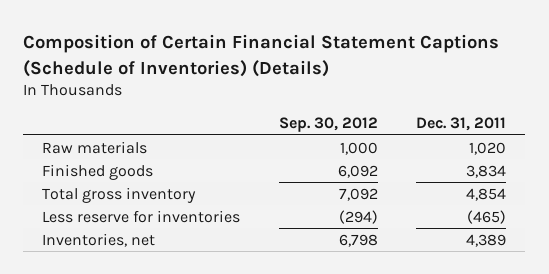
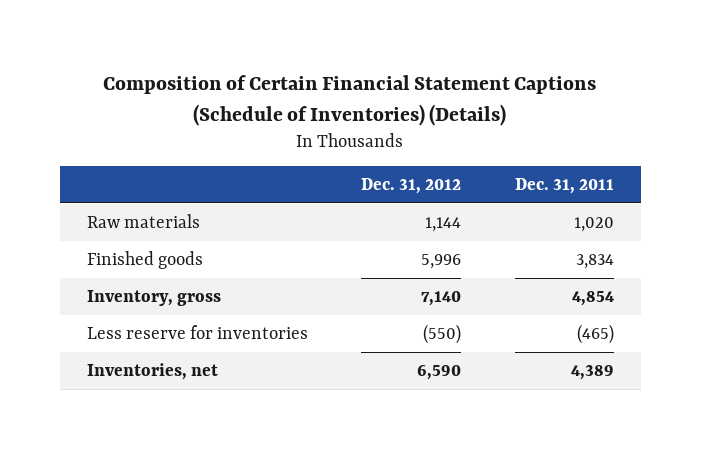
[278,117,378,133] Sep. 30, 2012 -> none
none -> [361,178,462,195] Dec. 31, 2012
[42,186,197,203] Total gross inventory -> [86,289,221,306] Inventory, gross

